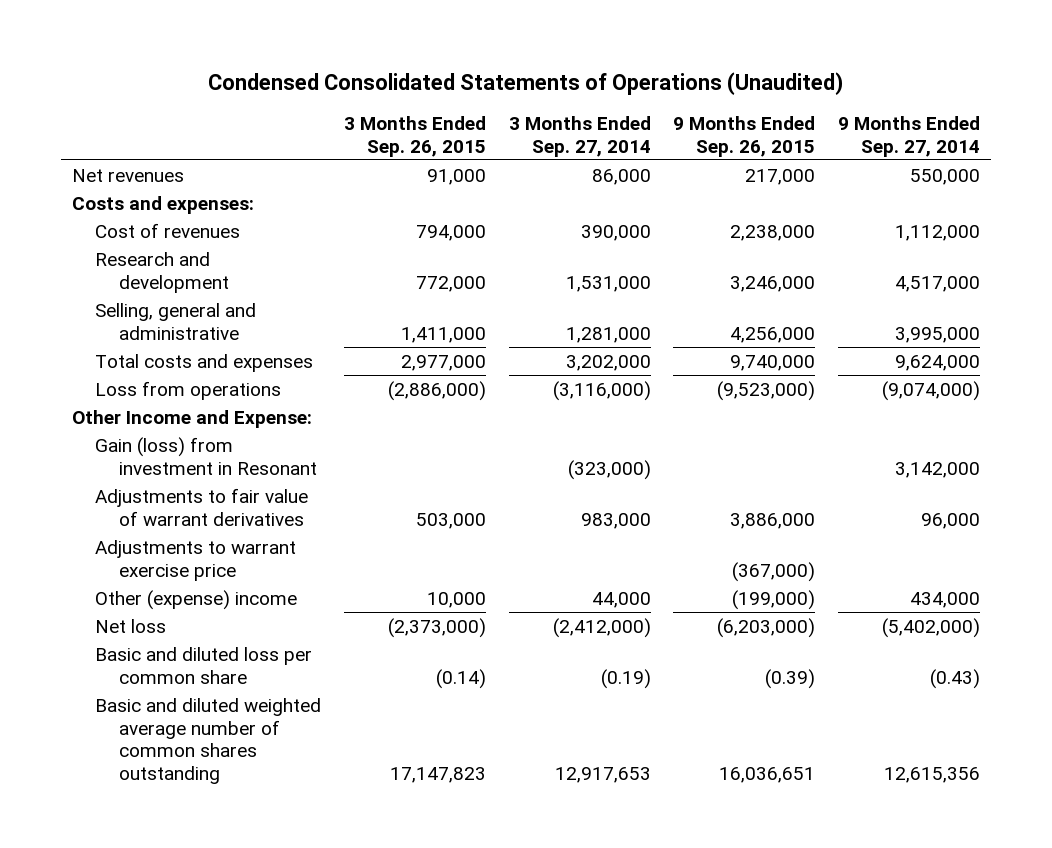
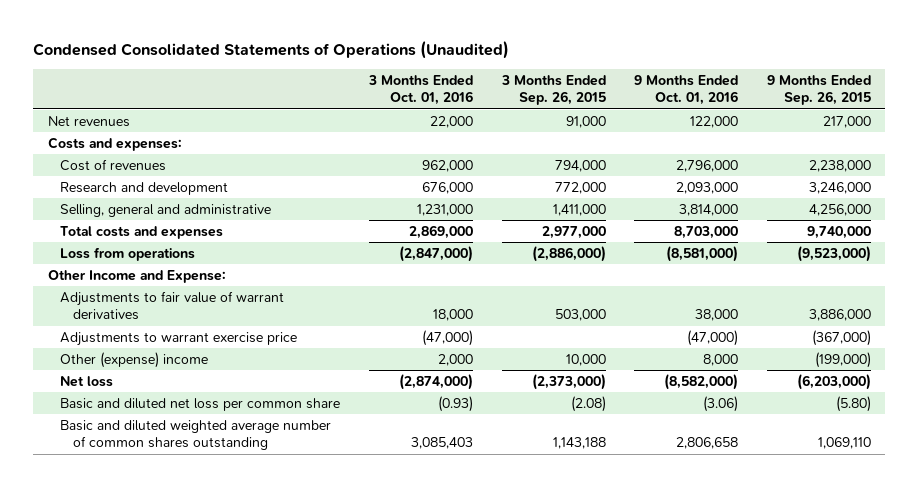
[508,115,651,157] 3 Months Ended Sep. 27, 2014 -> none
[838,115,981,157] 9 Months Ended Sep. 27, 2014 -> none
none -> [368,75,474,106] 3 Months Ended Oct. 01, 2016
none -> [634,75,739,106] 9 Months Ended Oct. 01, 2016
[95,436,317,475] Gain (loss) from investment in Resonant -> none
[95,646,313,684] Basic and diluted loss per common share -> [60,397,341,411] Basic and diluted net loss per common share
[436,668,487,689] (0.14) -> [570,395,606,412] (2.08)
[765,668,816,689] (0.39) -> [835,395,871,412] (5.80)
[390,767,487,784] 17,147,823 -> [552,437,606,450] 1,143,188
[719,767,816,784] 16,036,651 -> [817,437,871,450] 1,069,110

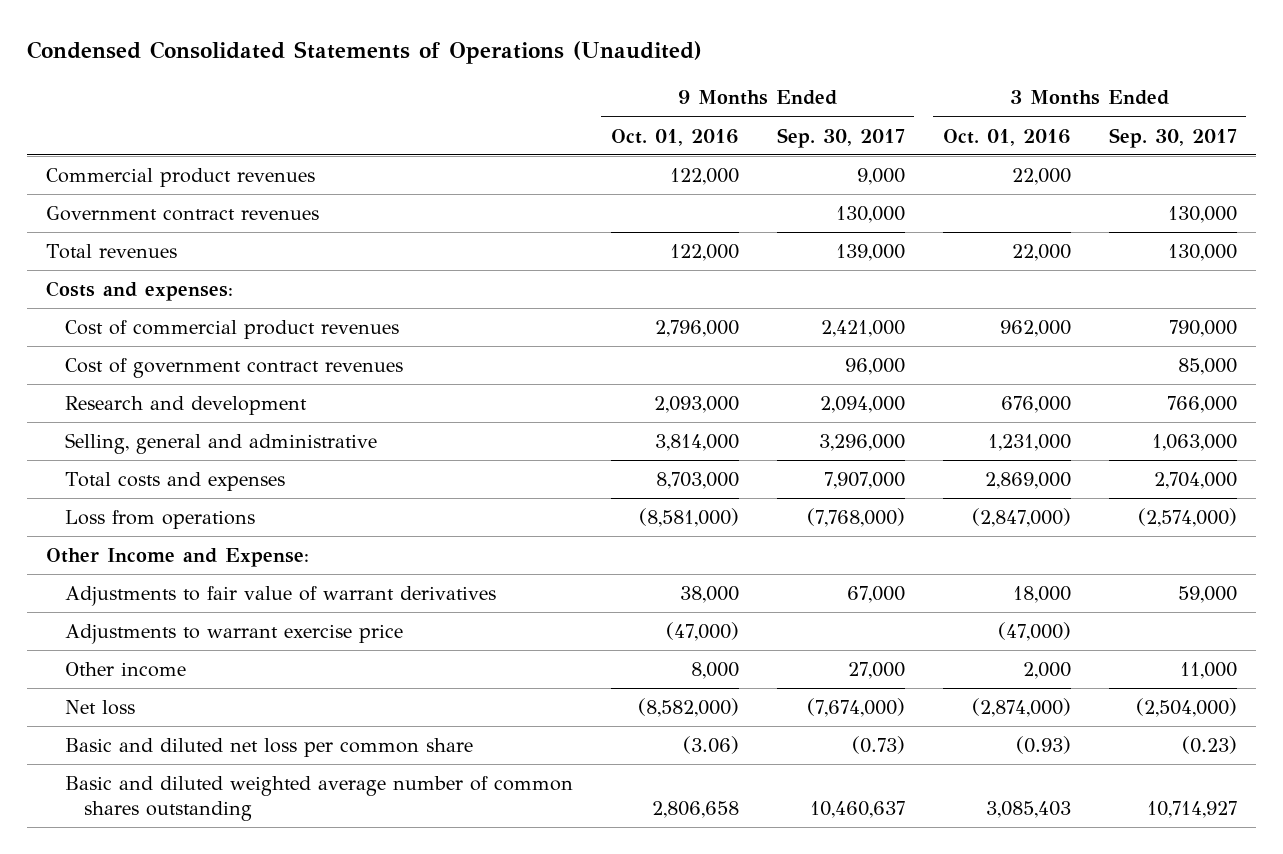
[500,75,606,106] 3 Months Ended Sep. 26, 2015 -> none
[766,75,871,106] 9 Months Ended Sep. 26, 2015 -> none
none -> [776,127,905,148] Sep. 30, 2017
none -> [1108,127,1237,148] Sep. 30, 2017
none -> [46,167,316,187] Commercial product revenues
none -> [46,205,320,221] Government contract revenues
[47,115,130,127] Net revenues -> [46,243,178,259] Total revenues
[60,158,167,171] Cost of revenues -> [64,319,399,339] Cost of commercial product revenues
none -> [64,357,403,378] Cost of government contract revenues
[60,351,209,368] Other (expense) income -> [64,661,186,677] Other income

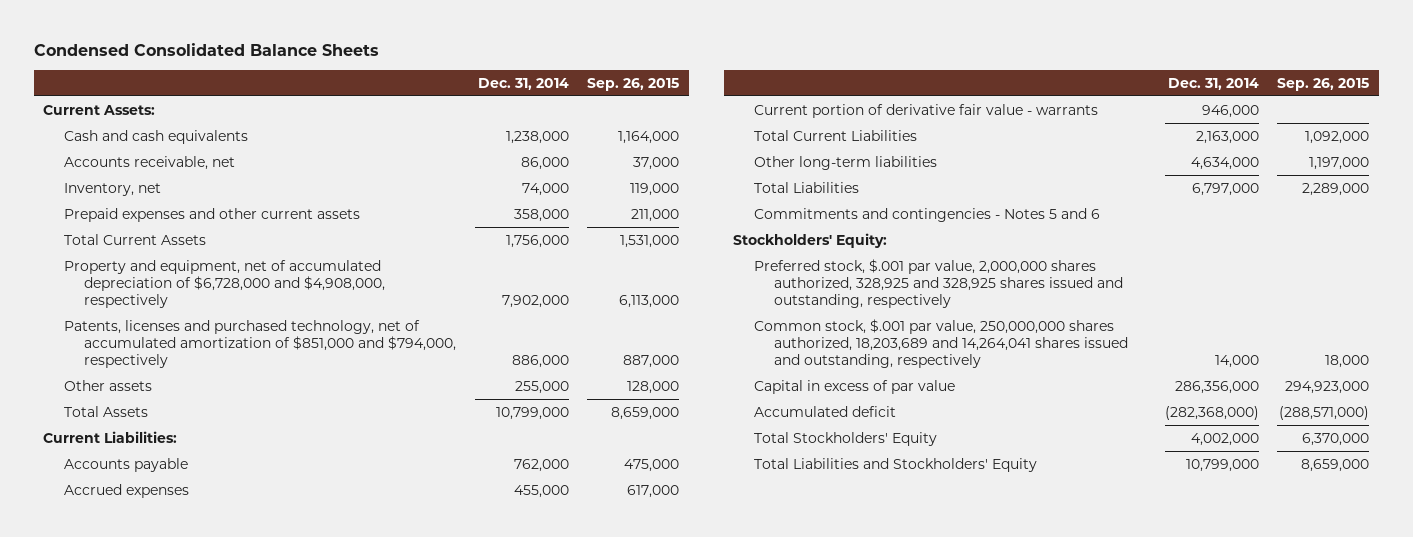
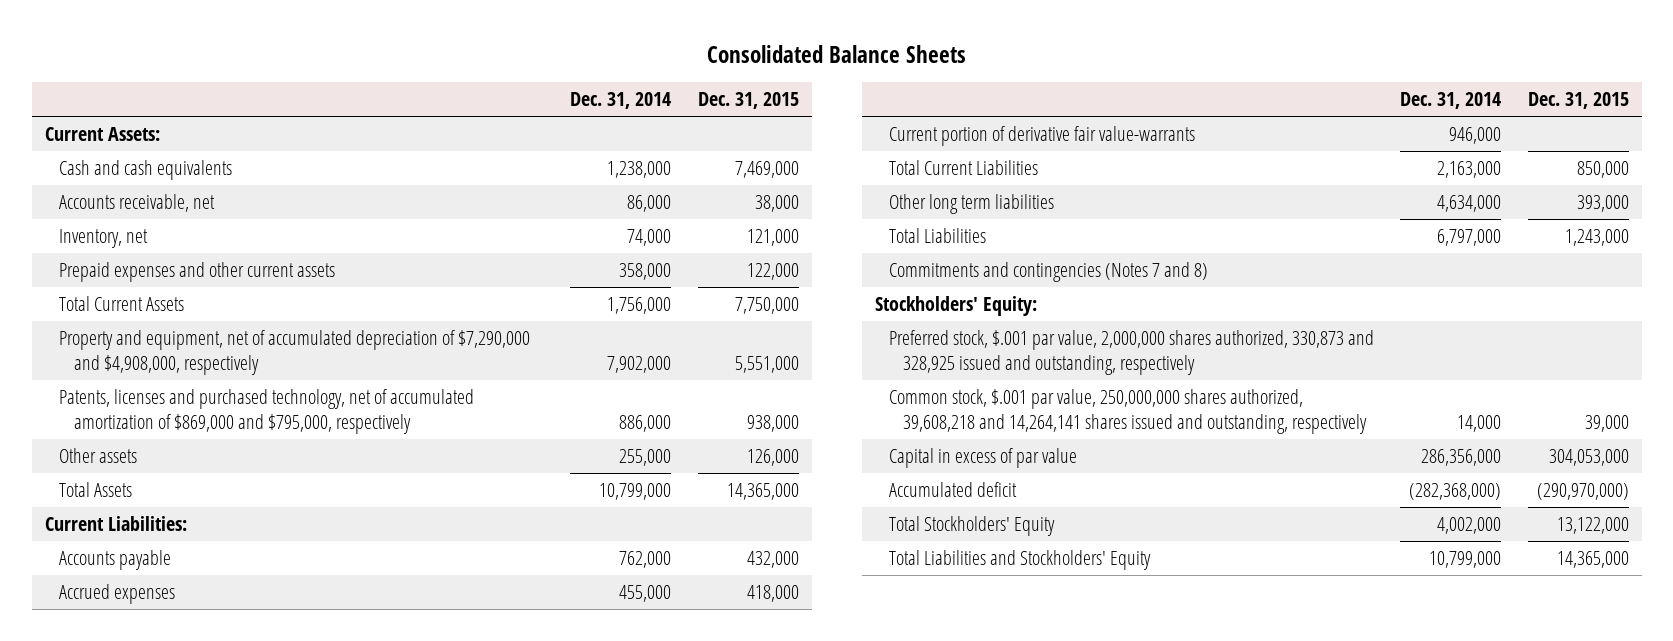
[33,42,379,56] Condensed Consolidated Balance Sheets -> [706,44,966,63] Consolidated Balance Sheets
[587,77,680,91] Sep. 26, 2015 -> none
none -> [697,92,799,110] Dec. 31, 2015
[63,259,386,308] Property and equipment, net of accumulated depreciation of $6,728,000 and $4,908,000, respectively -> [59,329,531,375] Property and equipment, net of accumulated depreciation of $7,290,000 and $4,908,000, respectively
[63,319,457,368] Patents, licenses and purchased technology, net of accumulated amortization of $851,000 and $794,000, respectively -> [59,388,475,434] Patents, licenses and purchased technology, net of accumulated amortization of $869,000 and $795,000, respectively
[753,103,1098,118] Current portion of derivative fair value - warrants -> [888,125,1195,146] Current portion of derivative fair value-warrants
[753,155,937,170] Other long-term liabilities -> [888,193,1054,214] Other long term liabilities
[753,207,1100,222] Commitments and contingencies - Notes 5 and 6 -> [888,261,1208,282] Commitments and contingencies (Notes 7 and 8)
[753,258,1124,308] Preferred stock, $.001 par value, 2,000,000 shares authorized, 328,925 and 328,925 shares issued and outstanding, respectively -> [888,329,1374,375] Preferred stock, $.001 par value, 2,000,000 shares authorized, 330,873 and 328,925 issued and outstanding, respectively
[753,318,1129,368] Common stock, $.001 par value, 250,000,000 shares authorized, 18,203,689 and 14,264,041 shares issued and outstanding, respectively -> [888,388,1368,434] Common stock, $.001 par value, 250,000,000 shares authorized, 39,608,218 and 14,264,141 shares issued and outstanding, respectively

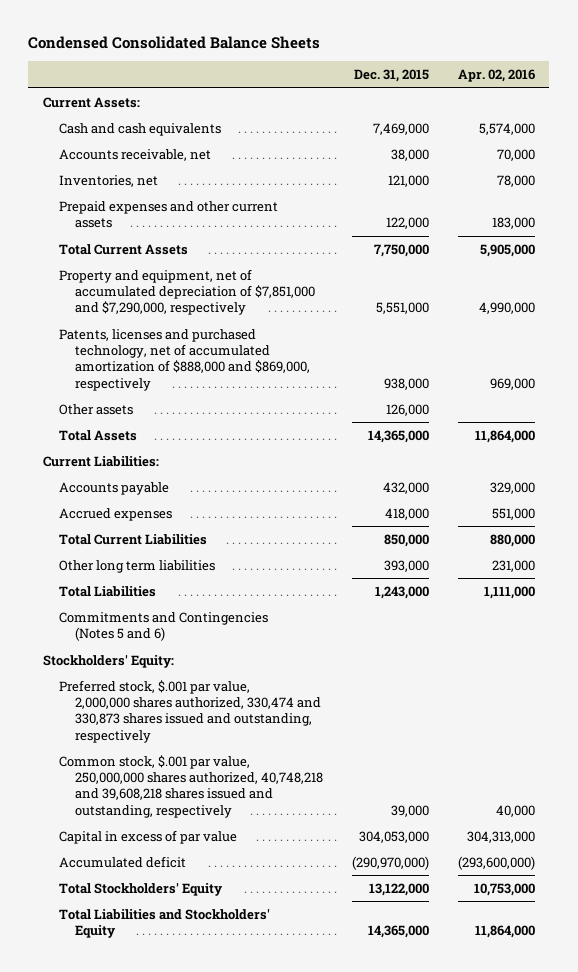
[706,44,966,63] Consolidated Balance Sheets -> [28,36,321,50] Condensed Consolidated Balance Sheets
[570,92,672,110] Dec. 31, 2014 -> none
none -> [457,68,535,82] Apr. 02, 2016
[59,228,149,248] Inventory, net -> [58,174,158,187] Inventories, net
[59,329,531,375] Property and equipment, net of accumulated depreciation of $7,290,000 and $4,908,000, respectively -> [58,268,316,316] Property and equipment, net of accumulated depreciation of $7,851,000 and $7,290,000, respectively
[59,388,475,434] Patents, licenses and purchased technology, net of accumulated amortization of $869,000 and $795,000, respectively -> [58,328,311,391] Patents, licenses and purchased technology, net of accumulated amortization of $888,000 and $869,000, respectively
[888,125,1195,146] Current portion of derivative fair value-warrants -> none
[888,261,1208,282] Commitments and contingencies (Notes 7 and 8) -> [58,611,268,642] Commitments and Contingencies (Notes 5 and 6)
[888,329,1374,375] Preferred stock, $.001 par value, 2,000,000 shares authorized, 330,873 and 328,925 issued and outstanding, respectively -> [58,679,322,743] Preferred stock, $.001 par value, 2,000,000 shares authorized, 330,474 and 330,873 shares issued and outstanding, respectively
[888,388,1368,434] Common stock, $.001 par value, 250,000,000 shares authorized, 39,608,218 and 14,264,141 shares issued and outstanding, respectively -> [58,754,324,818] Common stock, $.001 par value, 250,000,000 shares authorized, 40,748,218 and 39,608,218 shares issued and outstanding, respectively

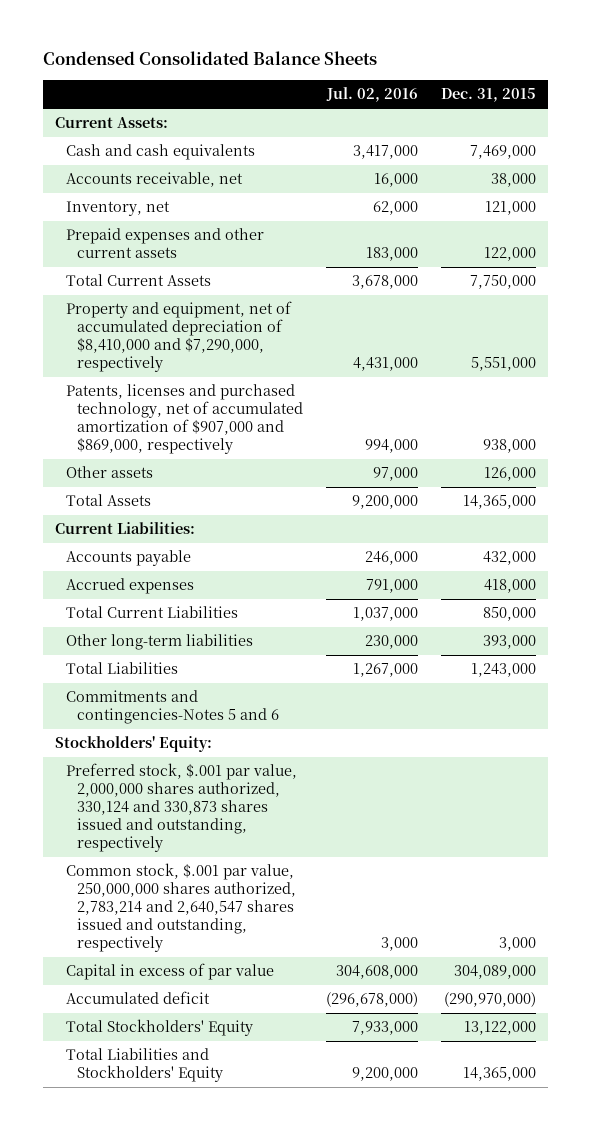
[457,68,535,82] Apr. 02, 2016 -> none
none -> [326,87,419,103] Jul. 02, 2016
[58,174,158,187] Inventories, net -> [65,201,170,217] Inventory, net
[58,268,316,316] Property and equipment, net of accumulated depreciation of $7,851,000 and $7,290,000, respectively -> [65,301,292,373] Property and equipment, net of accumulated depreciation of $8,410,000 and $7,290,000, respectively
[58,328,311,391] Patents, licenses and purchased technology, net of accumulated amortization of $888,000 and $869,000, respectively -> [65,384,304,455] Patents, licenses and purchased technology, net of accumulated amortization of $907,000 and $869,000, respectively
[58,559,215,573] Other long term liabilities -> [65,634,253,651] Other long-term liabilities
[58,611,268,642] Commitments and Contingencies (Notes 5 and 6) -> [65,690,280,725] Commitments and contingencies-Notes 5 and 6
[58,679,322,743] Preferred stock, $.001 par value, 2,000,000 shares authorized, 330,474 and 330,873 shares issued and outstanding, respectively -> [65,763,297,852] Preferred stock, $.001 par value, 2,000,000 shares authorized, 330,124 and 330,873 shares issued and outstanding, respectively
[58,754,324,818] Common stock, $.001 par value, 250,000,000 shares authorized, 40,748,218 and 39,608,218 shares issued and outstanding, respectively -> [65,863,297,952] Common stock, $.001 par value, 250,000,000 shares authorized, 2,783,214 and 2,640,547 shares issued and outstanding, respectively
[390,804,429,817] 39,000 -> [499,936,537,951] 3,000
[358,830,429,843] 304,053,000 -> [454,965,537,980] 304,089,000

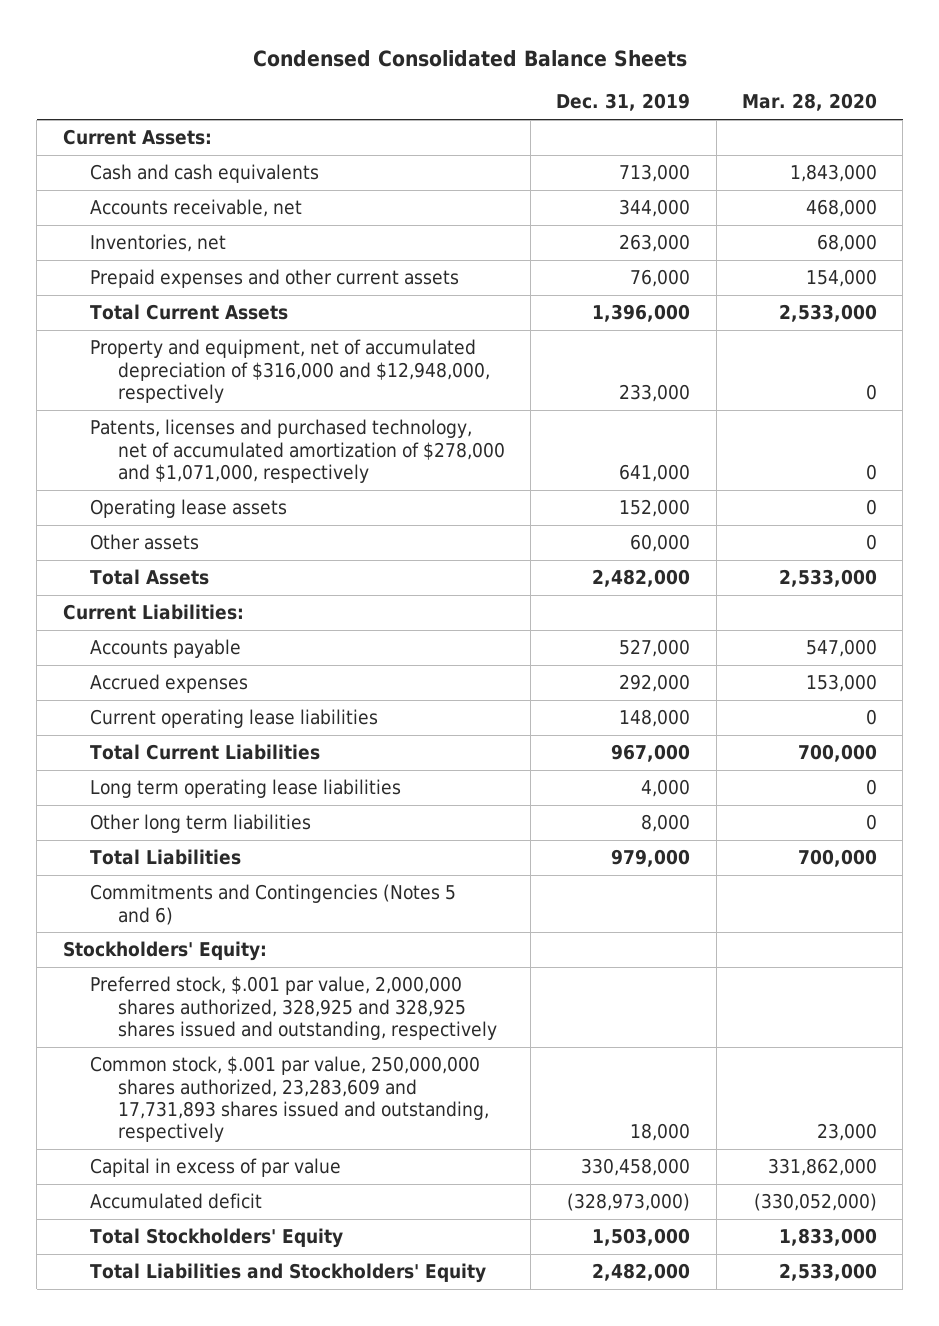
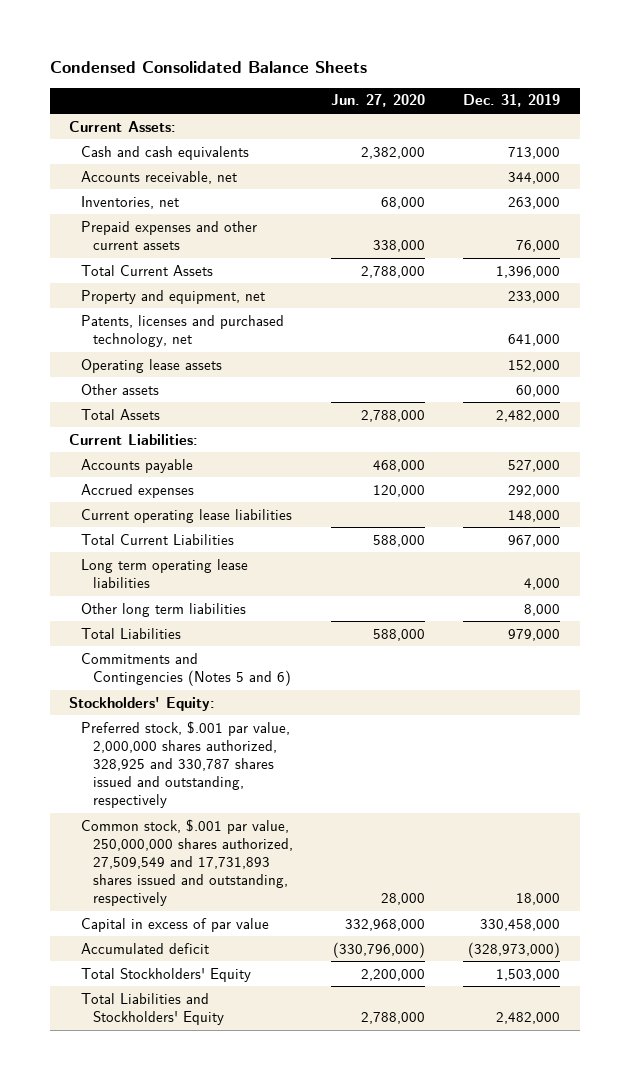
[741,93,877,112] Mar. 28, 2020 -> none
none -> [331,94,426,108] Jun. 27, 2020
[90,339,490,403] Property and equipment, net of accumulated depreciation of $316,000 and $12,948,000, respectively -> [81,289,266,304] Property and equipment, net
[90,419,505,483] Patents, licenses and purchased technology, net of accumulated amortization of $278,000 and $1,071,000, respectively -> [81,314,285,347] Patents, licenses and purchased technology, net
[90,976,497,1040] Preferred stock, $.001 par value, 2,000,000 shares authorized, 328,925 and 328,925 shares issued and outstanding, respectively -> [81,720,291,809] Preferred stock, $.001 par value, 2,000,000 shares authorized, 328,925 and 330,787 shares issued and outstanding, respectively
[90,1056,489,1142] Common stock, $.001 par value, 250,000,000 shares authorized, 23,283,609 and 17,731,893 shares issued and outstanding, respectively -> [81,818,293,907] Common stock, $.001 par value, 250,000,000 shares authorized, 27,509,549 and 17,731,893 shares issued and outstanding, respectively

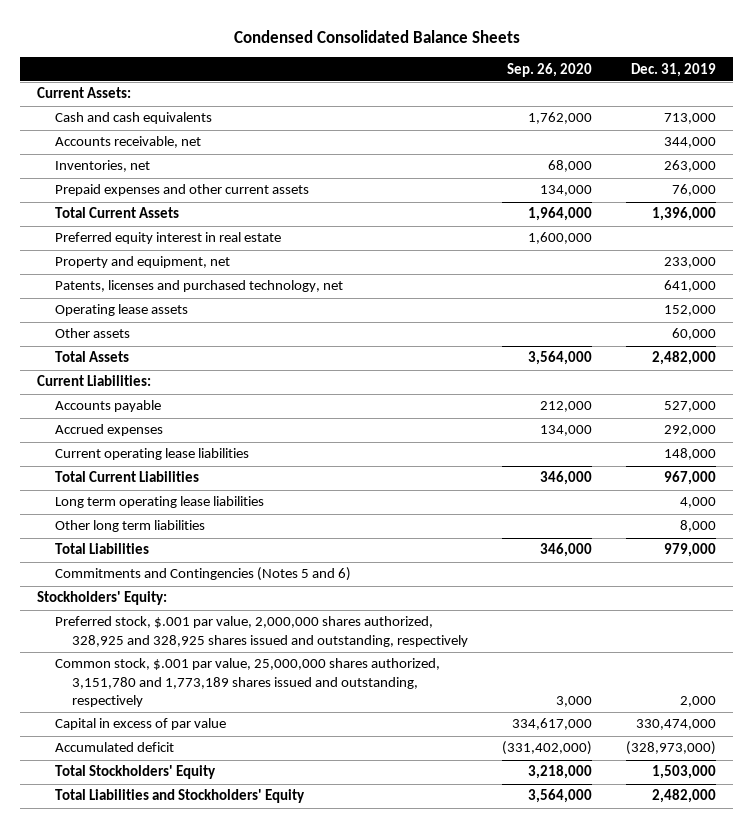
[331,94,426,108] Jun. 27, 2020 -> none
none -> [507,62,593,77] Sep. 26, 2020
none -> [54,232,281,245] Preferred equity interest in real estate
[81,720,291,809] Preferred stock, $.001 par value, 2,000,000 shares authorized, 328,925 and 330,787 shares issued and outstanding, respectively -> [54,616,469,647] Preferred stock, $.001 par value, 2,000,000 shares authorized, 328,925 and 328,925 shares issued and outstanding, respectively
[81,818,293,907] Common stock, $.001 par value, 250,000,000 shares authorized, 27,509,549 and 17,731,893 shares issued and outstanding, respectively -> [54,658,440,708] Common stock, $.001 par value, 25,000,000 shares authorized, 3,151,780 and 1,773,189 shares issued and outstanding, respectively
[516,893,561,906] 18,000 -> [680,696,717,708] 2,000
[480,918,561,931] 330,458,000 -> [636,719,717,731] 330,474,000

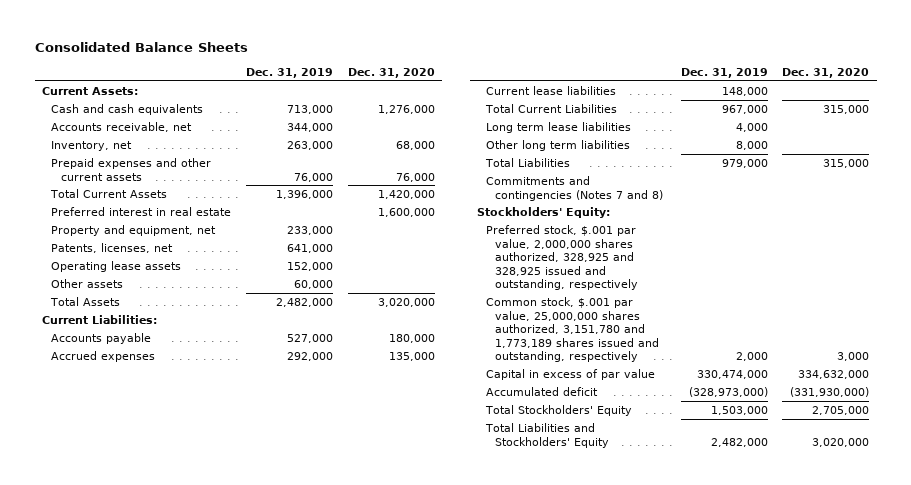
[233,29,520,43] Condensed Consolidated Balance Sheets -> [34,41,248,52] Consolidated Balance Sheets
[507,62,593,77] Sep. 26, 2020 -> none
none -> [347,67,435,78] Dec. 31, 2020
[54,160,150,173] Inventories, net -> [51,140,133,151] Inventory, net
[54,232,281,245] Preferred equity interest in real estate -> [51,206,232,216] Preferred interest in real estate
[54,280,343,293] Patents, licenses and purchased technology, net -> [51,242,174,253] Patents, licenses, net
[54,448,249,461] Current operating lease liabilities -> [486,85,617,95] Current lease liabilities
[54,496,264,509] Long term operating lease liabilities -> [486,121,632,133] Long term lease liabilities
[54,567,351,582] Commitments and Contingencies (Notes 5 and 6) -> [486,175,664,201] Commitments and contingencies (Notes 7 and 8)
[54,616,469,647] Preferred stock, $.001 par value, 2,000,000 shares authorized, 328,925 and 328,925 shares issued and outstanding, respectively -> [486,224,639,291] Preferred stock, $.001 par value, 2,000,000 shares authorized, 328,925 and 328,925 issued and outstanding, respectively

